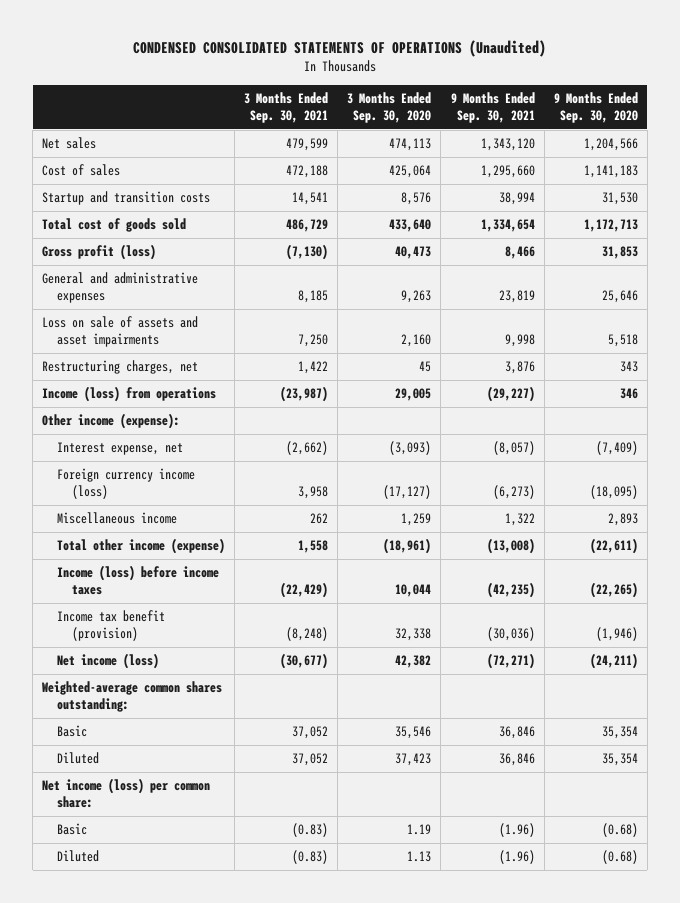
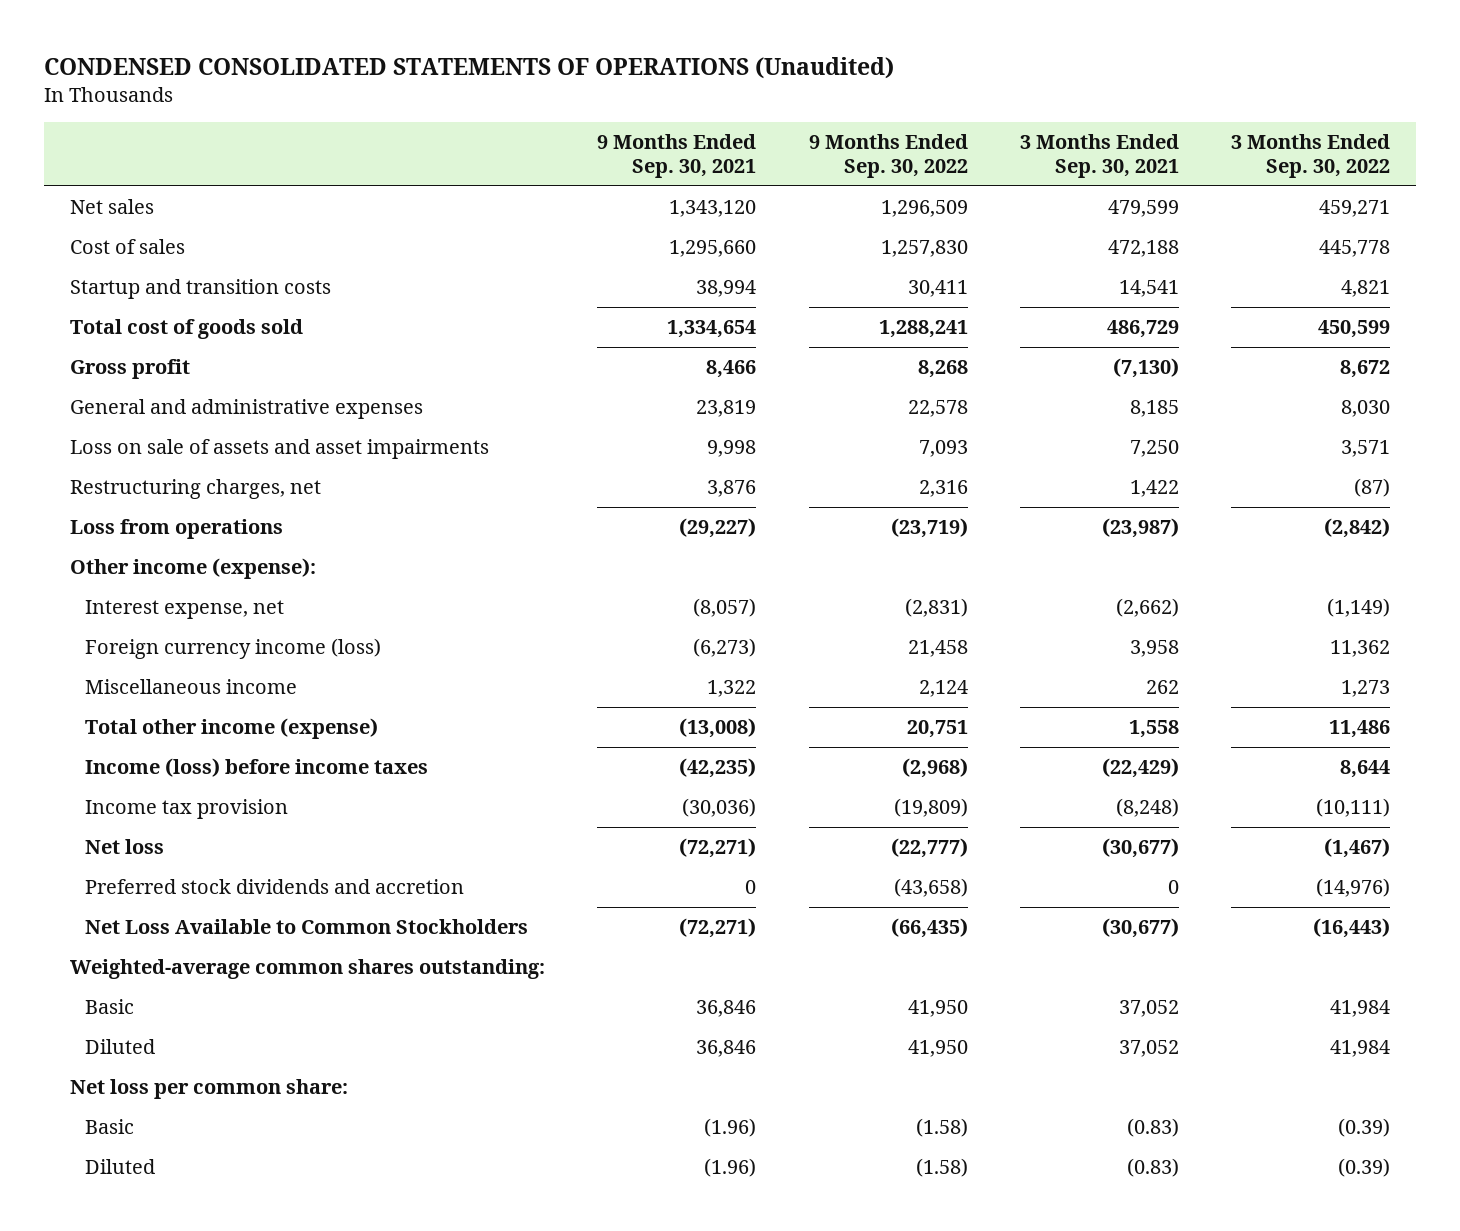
[347,91,432,123] 3 Months Ended Sep. 30, 2020 -> none
[553,91,638,123] 9 Months Ended Sep. 30, 2020 -> none
none -> [808,134,968,179] 9 Months Ended Sep. 30, 2022
none -> [1231,134,1391,179] 3 Months Ended Sep. 30, 2022
[42,244,157,261] Gross profit (loss) -> [70,359,191,380] Gross profit
[42,386,217,403] Income (loss) from operations -> [70,519,284,540] Loss from operations
[56,610,165,642] Income tax benefit (provision) -> [84,799,288,820] Income tax provision
[56,653,159,670] Net income (loss) -> [84,839,164,855] Net loss
none -> [84,879,464,895] Preferred stock dividends and accretion
none -> [84,919,528,935] Net Loss Available to Common Stockholders
[42,778,211,809] Net income (loss) per common share: -> [70,1079,349,1100] Net loss per common share:

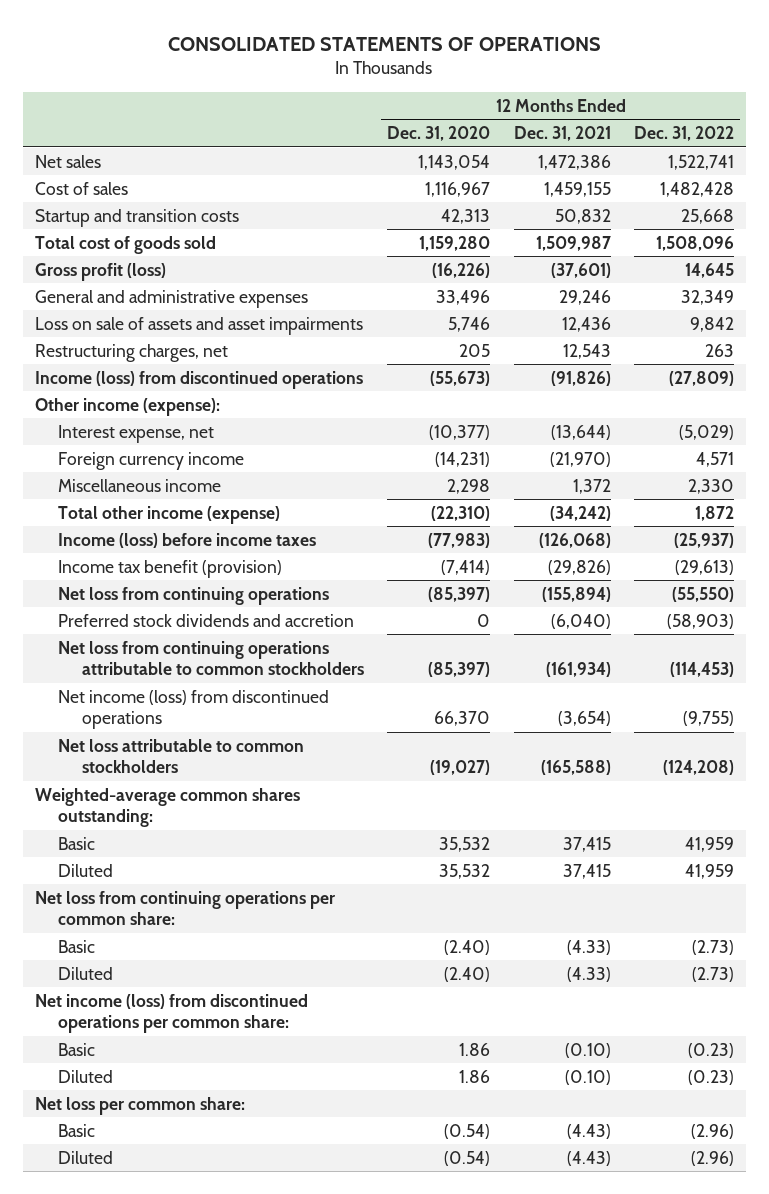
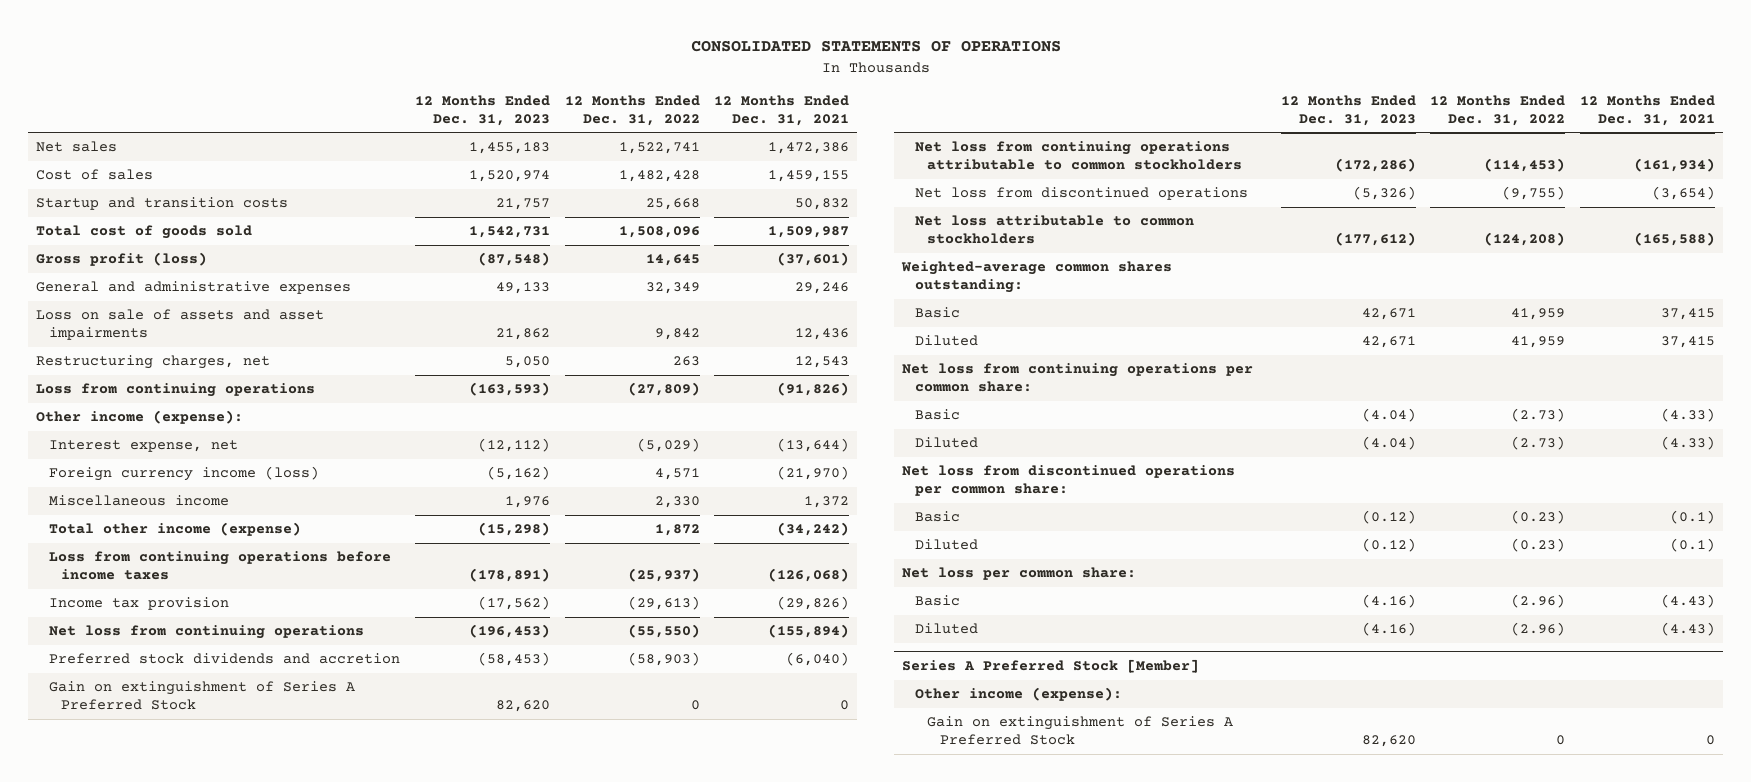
[387,126,491,142] Dec. 31, 2020 -> none
none -> [414,94,550,126] 12 Months Ended Dec. 31, 2023
[34,370,363,389] Income (loss) from discontinued operations -> [35,383,315,398] Loss from continuing operations
[58,451,245,470] Foreign currency income -> [48,466,319,482] Foreign currency income (loss)
[58,532,317,548] Income (loss) before income taxes -> [48,551,391,581] Loss from continuing operations before income taxes
[58,559,283,578] Income tax benefit (provision) -> [48,597,229,611] Income tax provision
none -> [48,681,355,711] Gain on extinguishment of Series A Preferred Stock
[58,689,330,730] Net income (loss) from discontinued operations -> [914,187,1248,201] Net loss from discontinued operations
[34,993,308,1034] Net income (loss) from discontinued operations per common share: -> [901,465,1235,497] Net loss from discontinued operations per common share:
[564,1042,611,1058] (0.10) -> [1670,510,1716,525] (0.1)
[564,1069,611,1085] (0.10) -> [1670,538,1716,553] (0.1)
none -> [901,659,1199,674] Series A Preferred Stock [Member]
none -> [914,687,1122,702] Other income (expense):
none -> [927,716,1234,746] Gain on extinguishment of Series A Preferred Stock

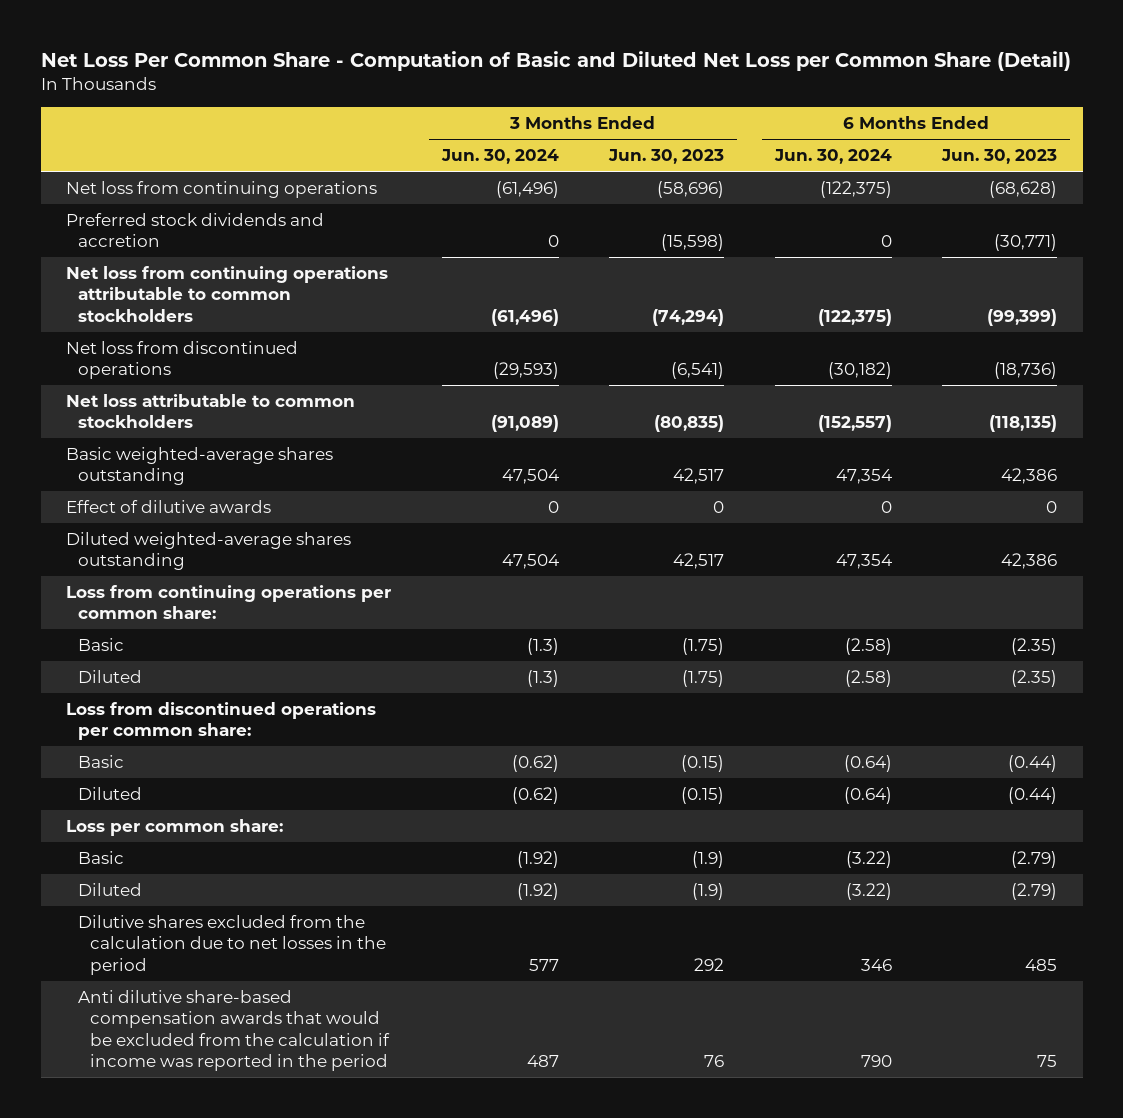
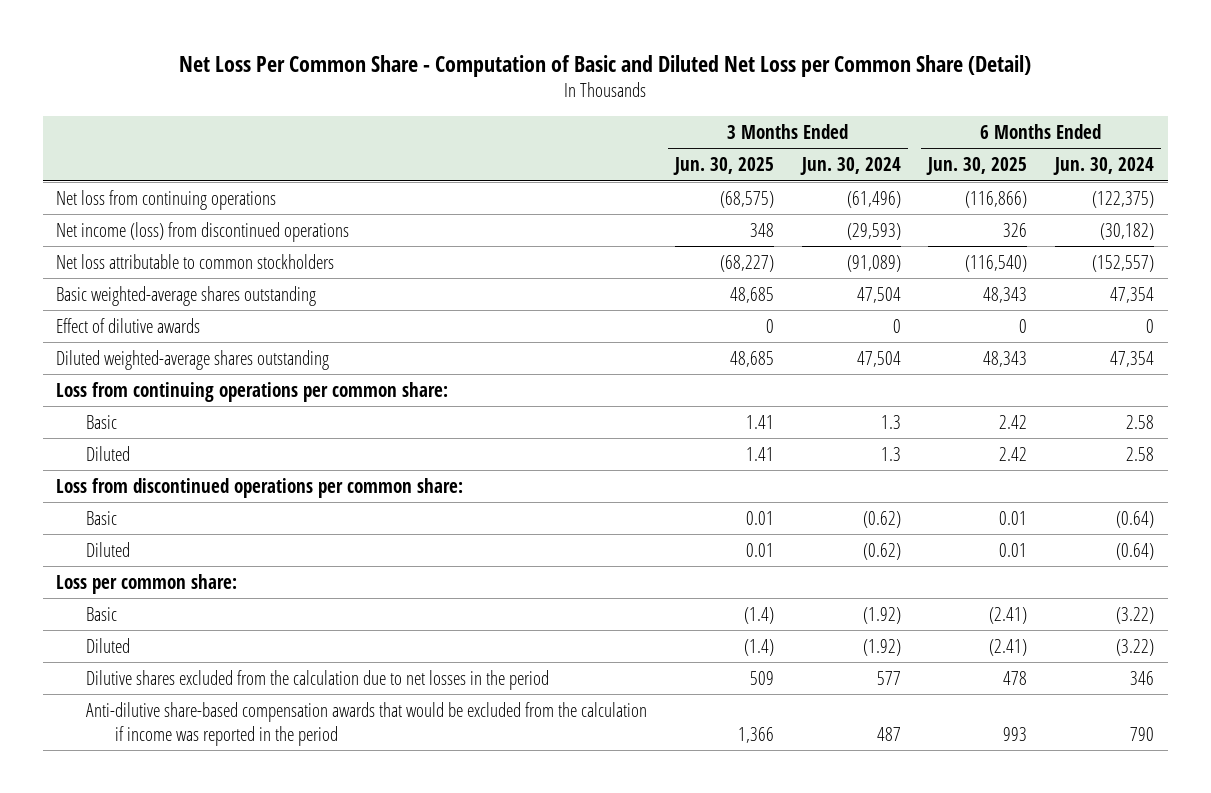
[608,149,725,165] Jun. 30, 2023 -> none
[941,149,1058,165] Jun. 30, 2023 -> none
none -> [672,157,774,176] Jun. 30, 2025
none -> [926,157,1028,176] Jun. 30, 2025
[65,213,324,248] Preferred stock dividends and accretion -> none
[65,266,388,322] Net loss from continuing operations attributable to common stockholders -> none
[65,341,298,380] Net loss from discontinued operations -> [56,221,350,242] Net income (loss) from discontinued operations
[526,638,559,656] (1.3) -> [880,414,901,429] 1.3
[844,638,892,656] (2.58) -> [1126,414,1155,429] 2.58
[526,670,559,688] (1.3) -> [880,446,901,461] 1.3
[844,670,892,688] (2.58) -> [1126,446,1155,461] 2.58
[78,990,391,1072] Anti dilutive share-based compensation awards that would be excluded from the calculation if income was reported in the period -> [85,701,647,747] Anti-dilutive share-based compensation awards that would be excluded from the calculation if income was reported in the period

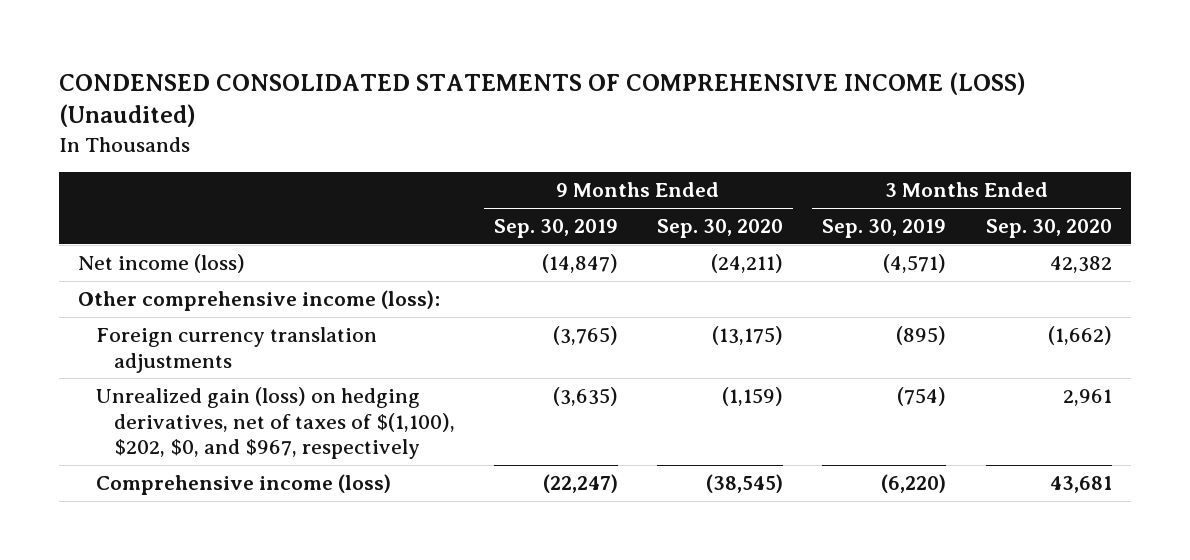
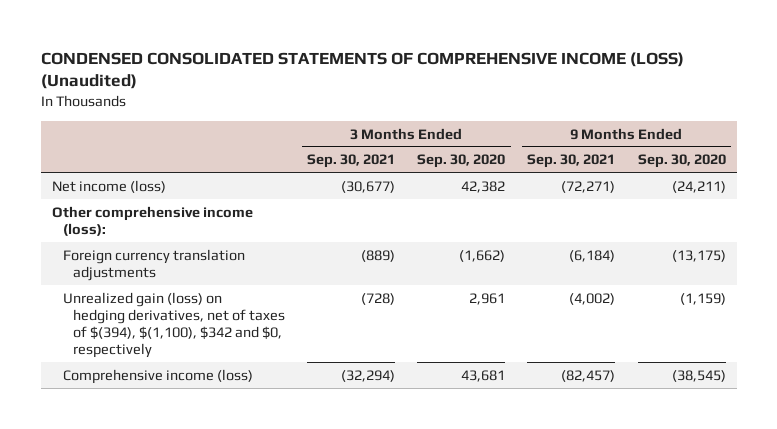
[493,219,618,239] Sep. 30, 2019 -> none
[822,219,947,239] Sep. 30, 2019 -> none
none -> [307,154,396,169] Sep. 30, 2021
none -> [527,154,616,169] Sep. 30, 2021
[95,387,455,460] Unrealized gain (loss) on hedging derivatives, net of taxes of $(1,100), $202, $0, and $967, respectively -> [62,291,286,358] Unrealized gain (loss) on hedging derivatives, net of taxes of $(394), $(1,100), $342 and $0, respectively

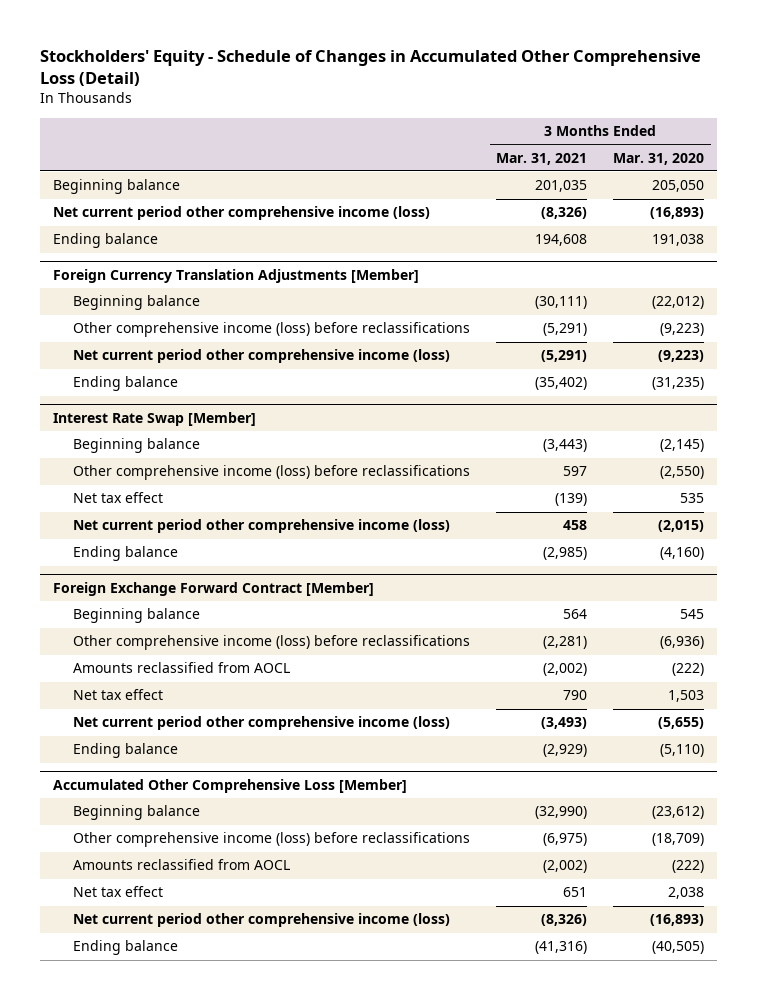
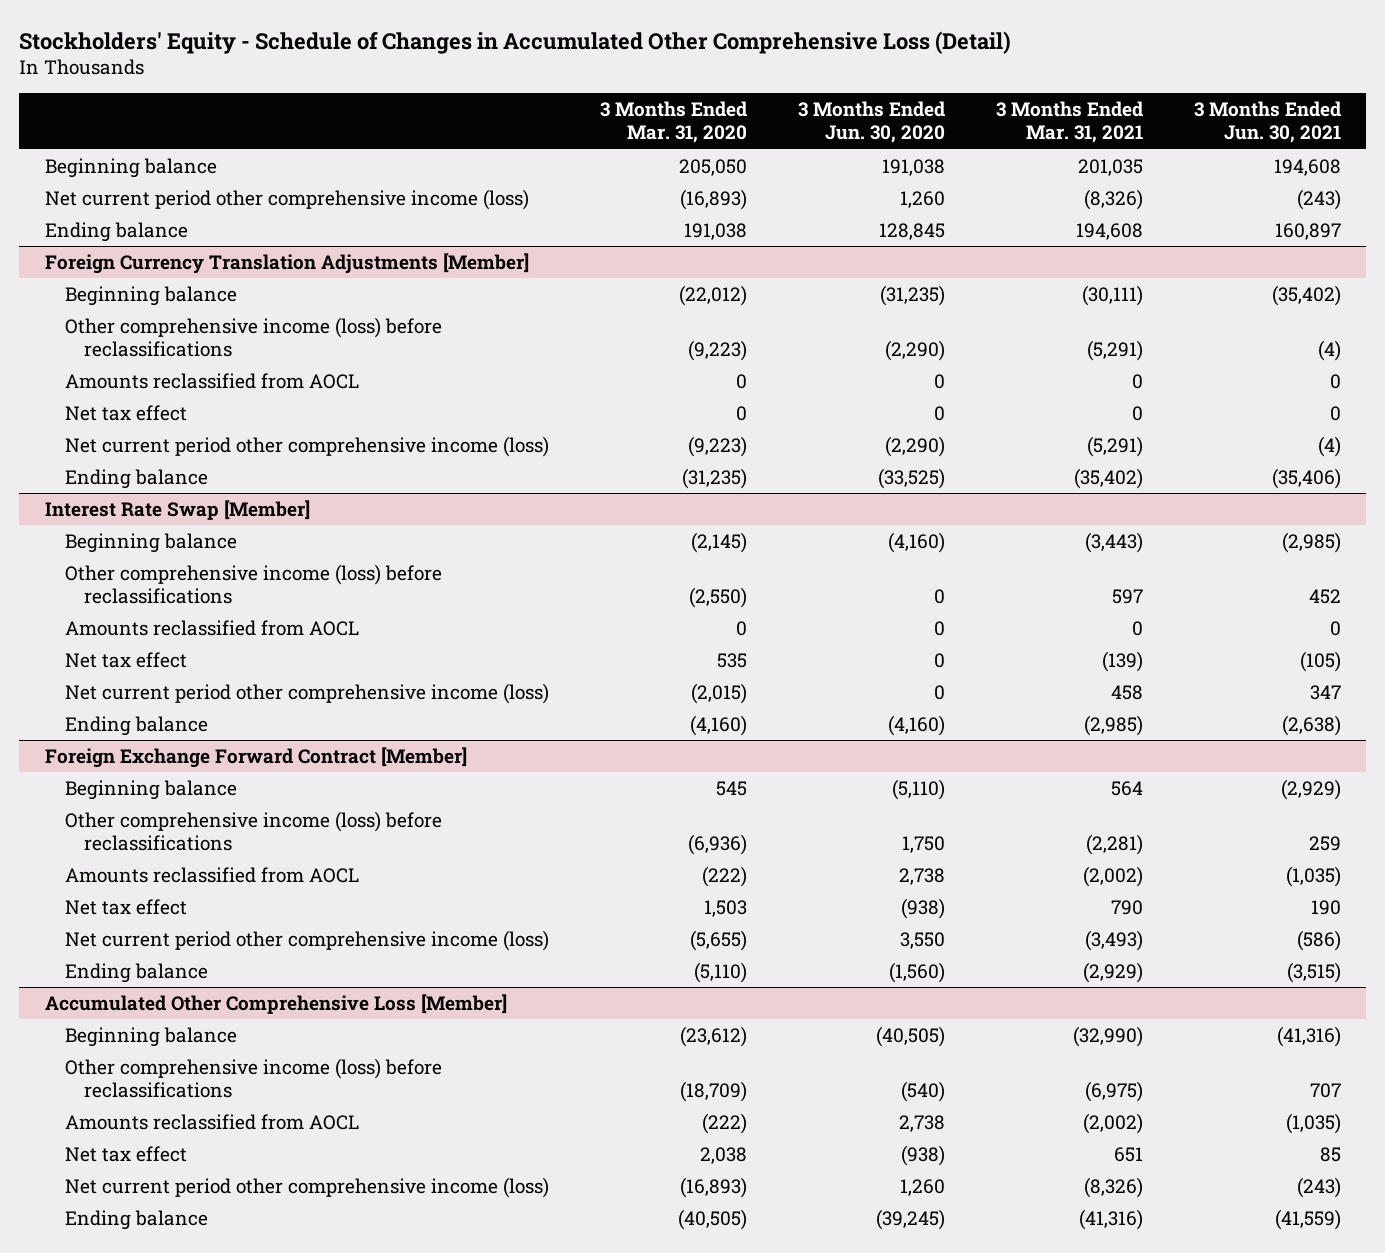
none -> [797,101,945,144] 3 Months Ended Jun. 30, 2020
none -> [1193,101,1341,144] 3 Months Ended Jun. 30, 2021
none -> [64,372,359,389] Amounts reclassified from AOCL
none -> [64,404,187,421] Net tax effect
none -> [64,619,359,636] Amounts reclassified from AOCL

